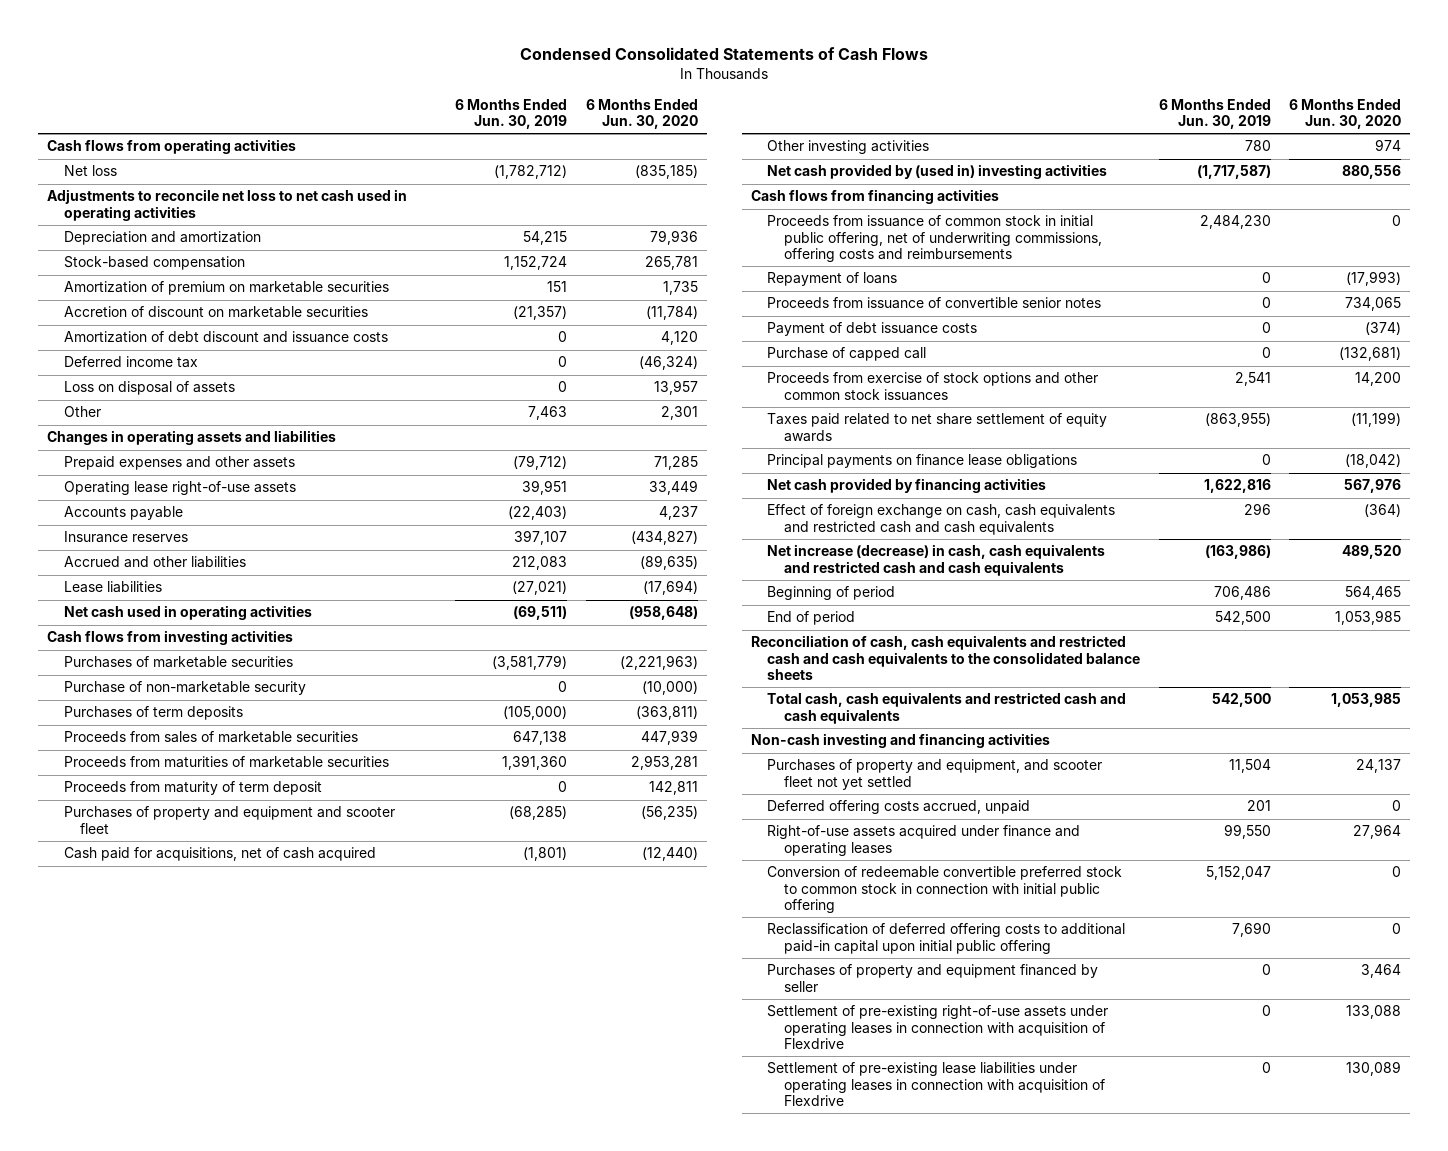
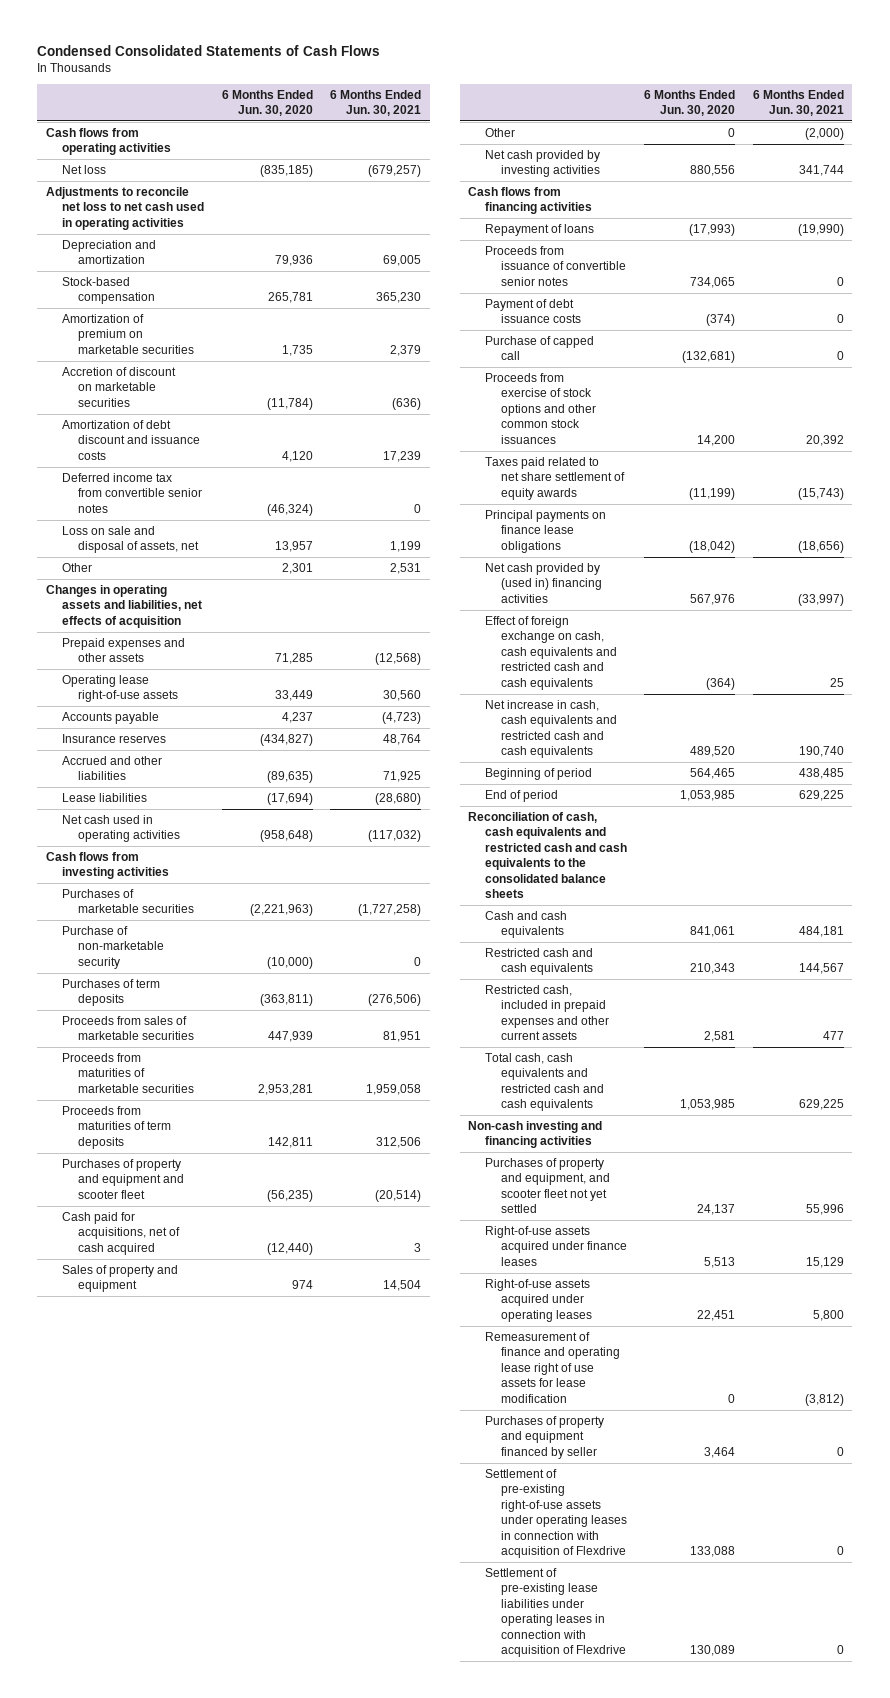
[455,98,568,130] 6 Months Ended Jun. 30, 2019 -> none
none -> [330,89,422,117] 6 Months Ended Jun. 30, 2021
[63,356,198,369] Deferred income tax -> [62,472,203,513] Deferred income tax from convertible senior notes
[63,381,235,396] Loss on disposal of assets -> [62,525,200,554] Loss on sale and disposal of assets, net
[47,430,337,446] Changes in operating assets and liabilities -> [45,584,203,628] Changes in operating assets and liabilities, net effects of acquisition
[63,781,322,796] Proceeds from maturity of term deposit -> [62,1105,172,1149] Proceeds from maturities of term deposits
none -> [62,1264,179,1293] Sales of property and equipment
[767,140,930,155] Other investing activities -> [484,127,515,137] Other
[1374,139,1401,152] 974 -> [728,127,736,137] 0
[767,164,1108,180] Net cash provided by (used in) investing activities -> [484,149,600,178] Net cash provided by investing activities
[767,215,1102,263] Proceeds from issuance of common stock in initial public offering, net of underwriting commissions, offering costs and reimbursements -> none
[767,478,1047,494] Net cash provided by financing activities -> [484,562,602,603] Net cash provided by (used in) financing activities
[767,544,1106,576] Net increase (decrease) in cash, cash equivalents and restricted cash and cash equivalents -> [484,699,617,759] Net increase in cash, cash equivalents and restricted cash and cash equivalents
none -> [484,910,567,939] Cash and cash equivalents
none -> [484,947,593,976] Restricted cash and cash equivalents
none -> [484,984,609,1041] Restricted cash, included in prepaid expenses and other current assets
[767,800,1031,815] Deferred offering costs accrued, unpaid -> none
[767,866,1123,914] Conversion of redeemable convertible preferred stock to common stock in connection with initial public offering -> none
[767,923,1126,954] Reclassification of deferred offering costs to additional paid-in capital upon initial public offering -> none
none -> [484,1225,627,1266] Right-of-use assets acquired under finance leases
[767,825,1081,856] Right-of-use assets acquired under finance and operating leases -> [484,1278,592,1322] Right-of-use assets acquired under operating leases
[1352,824,1401,840] 27,964 -> [697,1309,736,1321] 22,451
none -> [484,1331,620,1403] Remeasurement of finance and operating lease right of use assets for lease modification

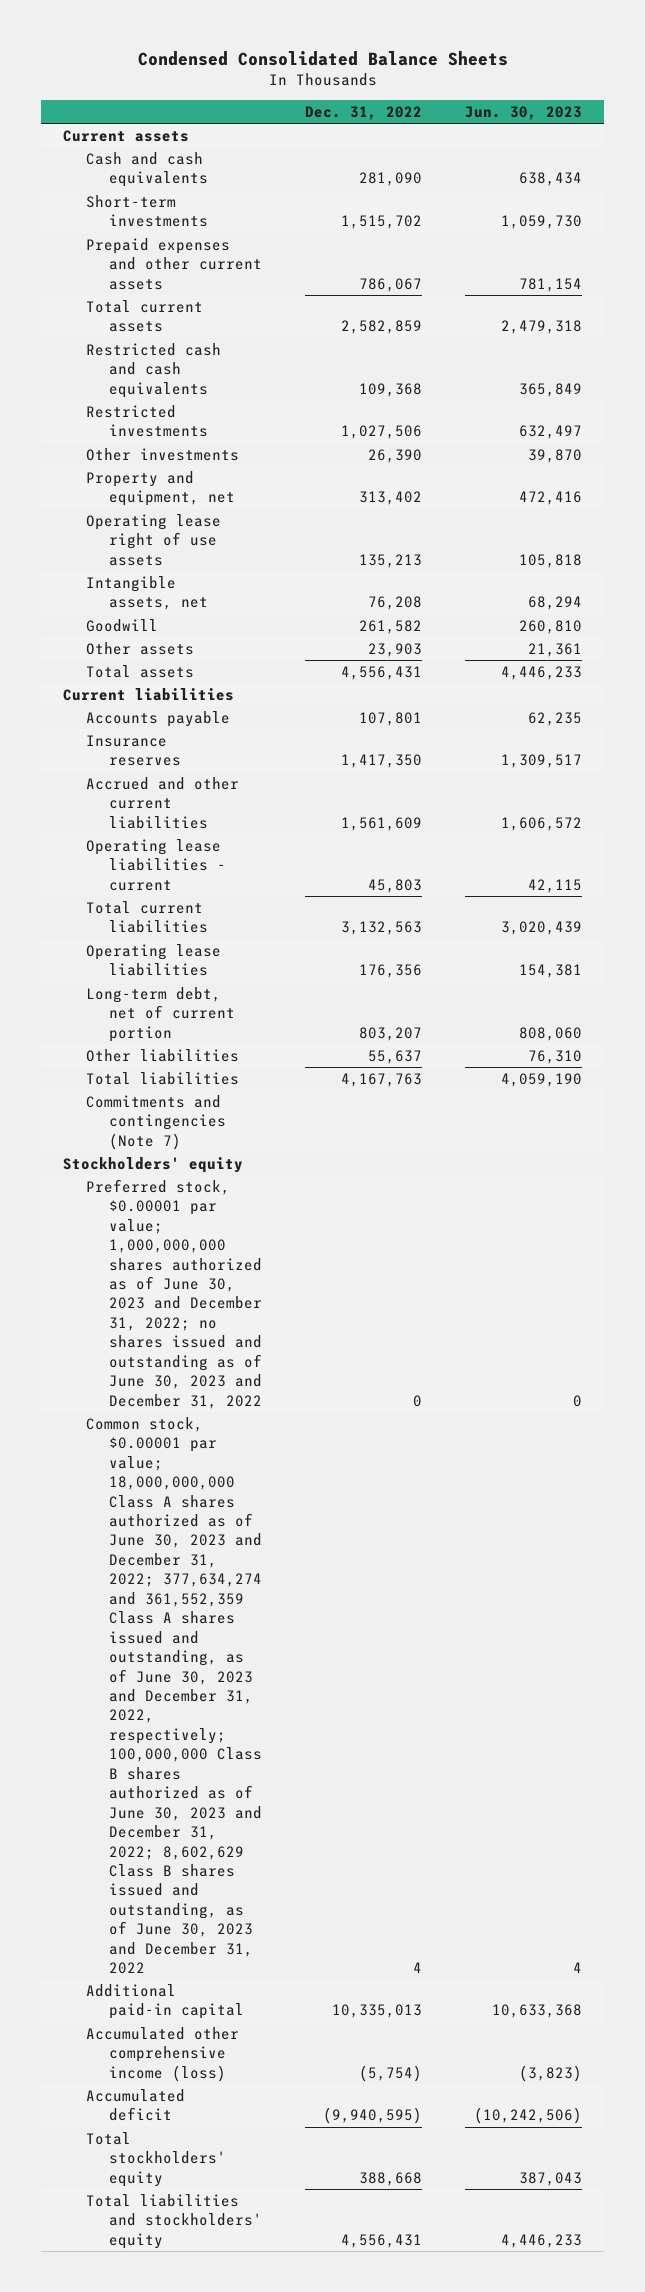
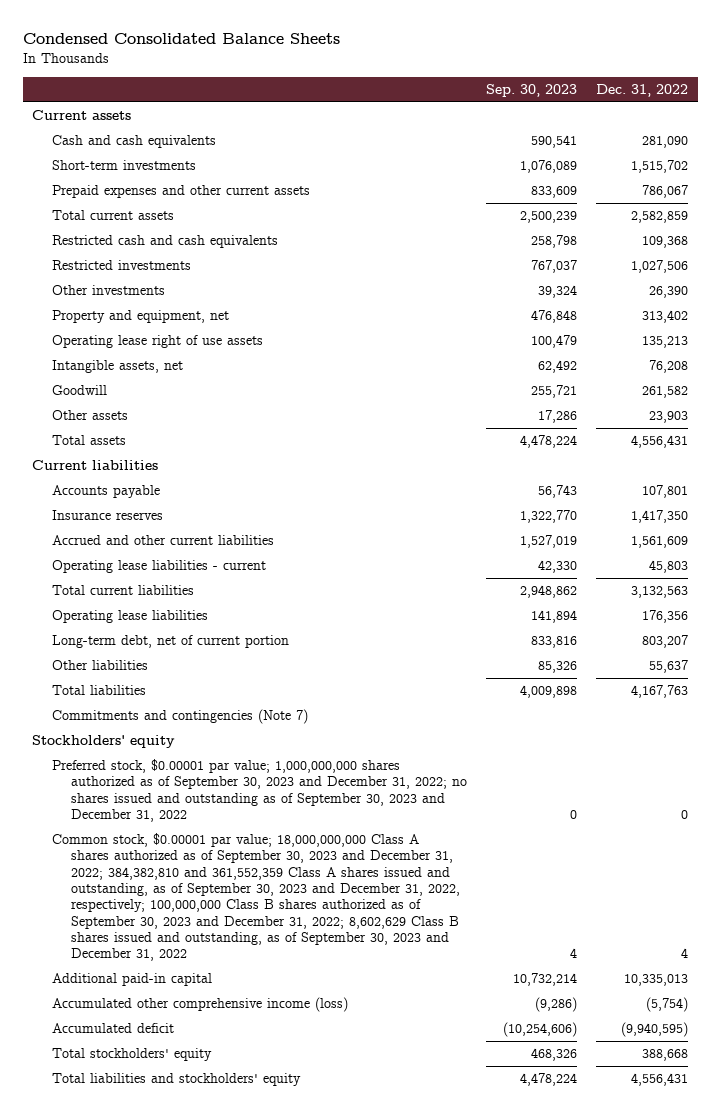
[465,105,583,120] Jun. 30, 2023 -> none
none -> [486,84,578,98] Sep. 30, 2023
[86,1178,263,1409] Preferred stock, $0.00001 par value; 1,000,000,000 shares authorized as of June 30, 2023 and December 31, 2022; no shares issued and outstanding as of June 30, 2023 and December 31, 2022 -> [51,759,467,823] Preferred stock, $0.00001 par value; 1,000,000,000 shares authorized as of September 30, 2023 and December 31, 2022; no shares issued and outstanding as of September 30, 2023 and December 31, 2022
[86,1416,263,1975] Common stock, $0.00001 par value; 18,000,000,000 Class A shares authorized as of June 30, 2023 and December 31, 2022; 377,634,274 and 361,552,359 Class A shares issued and outstanding, as of June 30, 2023 and December 31, 2022, respectively; 100,000,000 Class B shares authorized as of June 30, 2023 and December 31, 2022; 8,602,629 Class B shares issued and outstanding, as of June 30, 2023 and December 31, 2022 -> [51,833,460,962] Common stock, $0.00001 par value; 18,000,000,000 Class A shares authorized as of September 30, 2023 and December 31, 2022; 384,382,810 and 361,552,359 Class A shares issued and outstanding, as of September 30, 2023 and December 31, 2022, respectively; 100,000,000 Class B shares authorized as of September 30, 2023 and December 31, 2022; 8,602,629 Class B shares issued and outstanding, as of September 30, 2023 and December 31, 2022

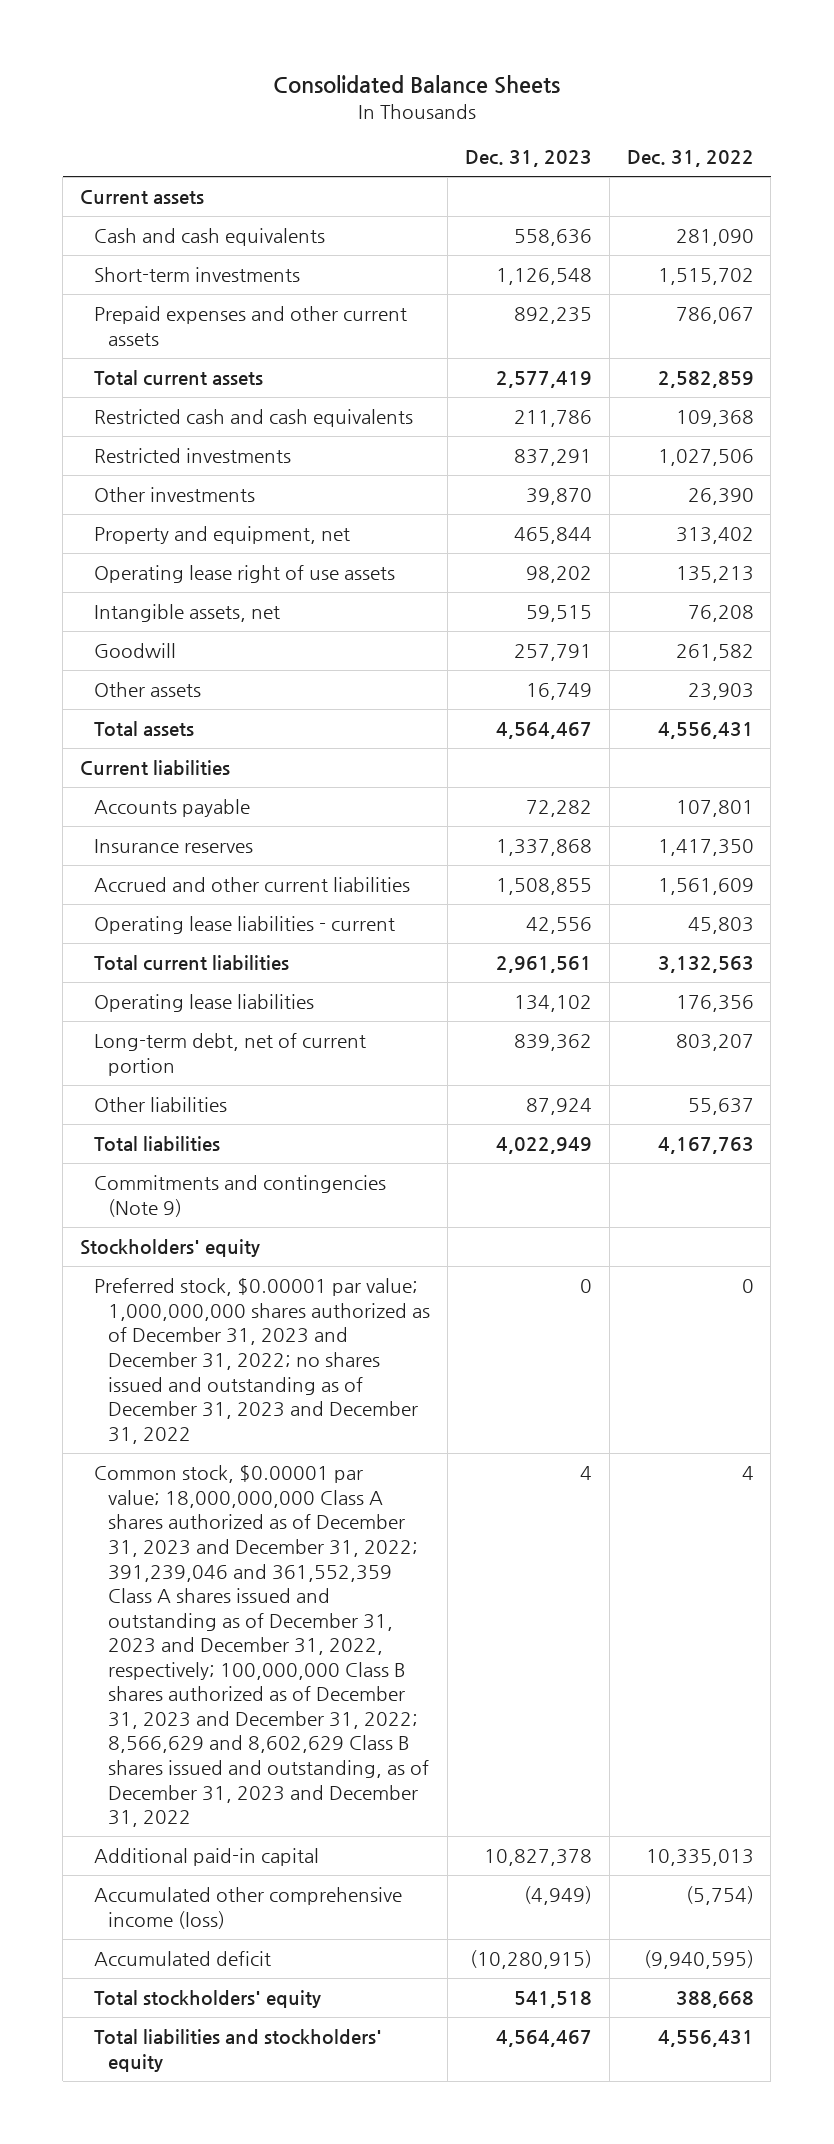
[22,33,340,45] Condensed Consolidated Balance Sheets -> [272,75,560,95] Consolidated Balance Sheets
[486,84,578,98] Sep. 30, 2023 -> none
none -> [464,150,592,168] Dec. 31, 2023
[51,709,308,725] Commitments and contingencies (Note 7) -> [94,1175,387,1217] Commitments and contingencies (Note 9)
[51,759,467,823] Preferred stock, $0.00001 par value; 1,000,000,000 shares authorized as of September 30, 2023 and December 31, 2022; no shares issued and outstanding as of September 30, 2023 and December 31, 2022 -> [94,1278,431,1444] Preferred stock, $0.00001 par value; 1,000,000,000 shares authorized as of December 31, 2023 and December 31, 2022; no shares issued and outstanding as of December 31, 2023 and December 31, 2022
[51,833,460,962] Common stock, $0.00001 par value; 18,000,000,000 Class A shares authorized as of September 30, 2023 and December 31, 2022; 384,382,810 and 361,552,359 Class A shares issued and outstanding, as of September 30, 2023 and December 31, 2022, respectively; 100,000,000 Class B shares authorized as of September 30, 2023 and December 31, 2022; 8,602,629 Class B shares issued and outstanding, as of September 30, 2023 and December 31, 2022 -> [94,1465,430,1828] Common stock, $0.00001 par value; 18,000,000,000 Class A shares authorized as of December 31, 2023 and December 31, 2022; 391,239,046 and 361,552,359 Class A shares issued and outstanding as of December 31, 2023 and December 31, 2022, respectively; 100,000,000 Class B shares authorized as of December 31, 2023 and December 31, 2022; 8,566,629 and 8,602,629 Class B shares issued and outstanding, as of December 31, 2023 and December 31, 2022

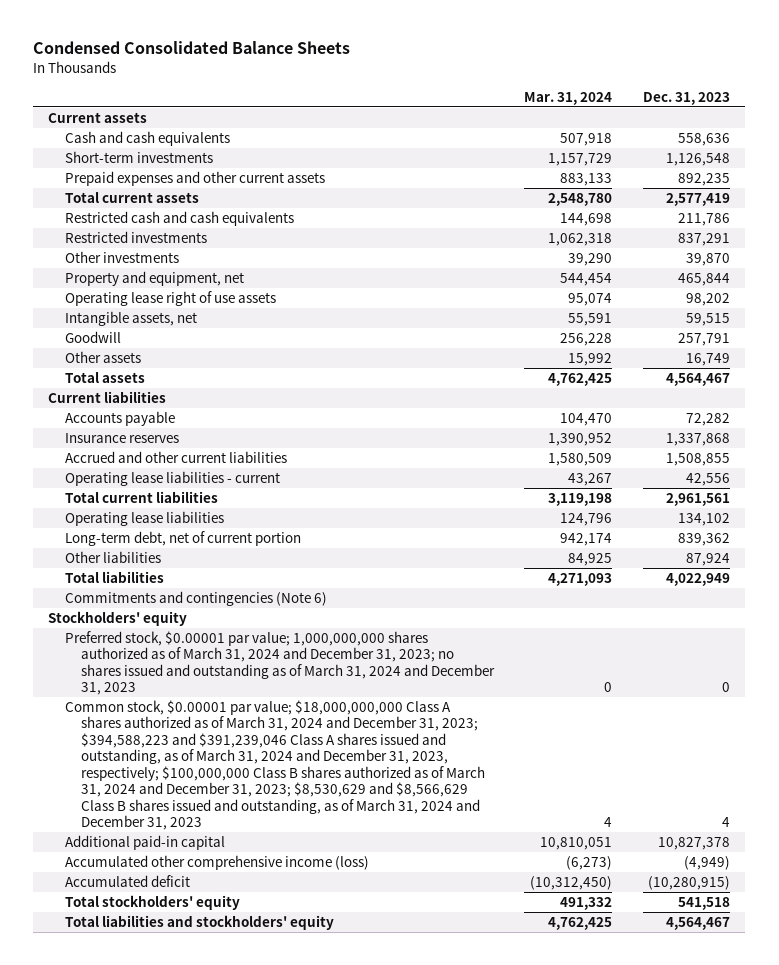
[272,75,560,95] Consolidated Balance Sheets -> [33,41,351,55] Condensed Consolidated Balance Sheets
[626,150,754,168] Dec. 31, 2022 -> none
none -> [524,91,613,105] Mar. 31, 2024
[94,1175,387,1217] Commitments and contingencies (Note 9) -> [64,590,327,606] Commitments and contingencies (Note 6)
[94,1278,431,1444] Preferred stock, $0.00001 par value; 1,000,000,000 shares authorized as of December 31, 2023 and December 31, 2022; no shares issued and outstanding as of December 31, 2023 and December 31, 2022 -> [64,630,495,696] Preferred stock, $0.00001 par value; 1,000,000,000 shares authorized as of March 31, 2024 and December 31, 2023; no shares issued and outstanding as of March 31, 2024 and December 31, 2023
[94,1465,430,1828] Common stock, $0.00001 par value; 18,000,000,000 Class A shares authorized as of December 31, 2023 and December 31, 2022; 391,239,046 and 361,552,359 Class A shares issued and outstanding as of December 31, 2023 and December 31, 2022, respectively; 100,000,000 Class B shares authorized as of December 31, 2023 and December 31, 2022; 8,566,629 and 8,602,629 Class B shares issued and outstanding, as of December 31, 2023 and December 31, 2022 -> [64,699,485,831] Common stock, $0.00001 par value; $18,000,000,000 Class A shares authorized as of March 31, 2024 and December 31, 2023; $394,588,223 and $391,239,046 Class A shares issued and outstanding, as of March 31, 2024 and December 31, 2023, respectively; $100,000,000 Class B shares authorized as of March 31, 2024 and December 31, 2023; $8,530,629 and $8,566,629 Class B shares issued and outstanding, as of March 31, 2024 and December 31, 2023

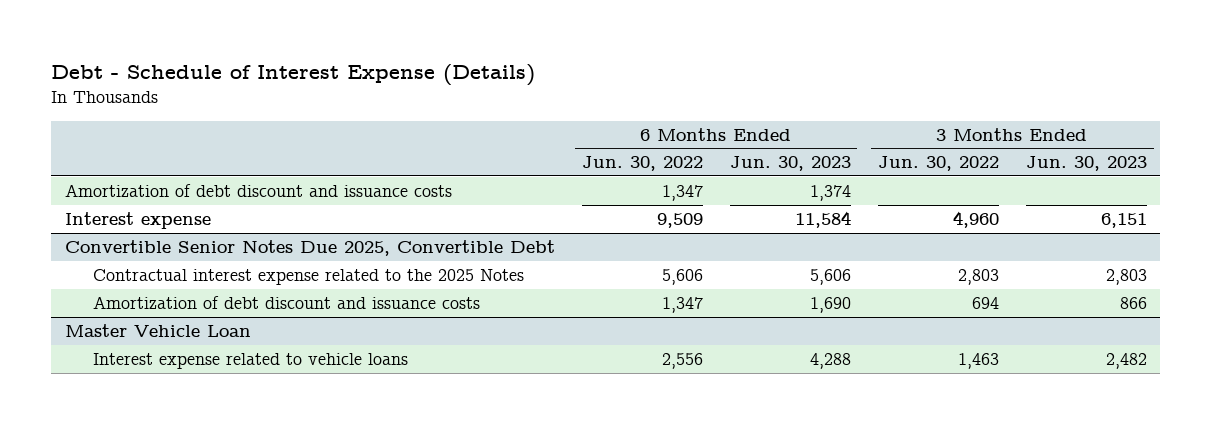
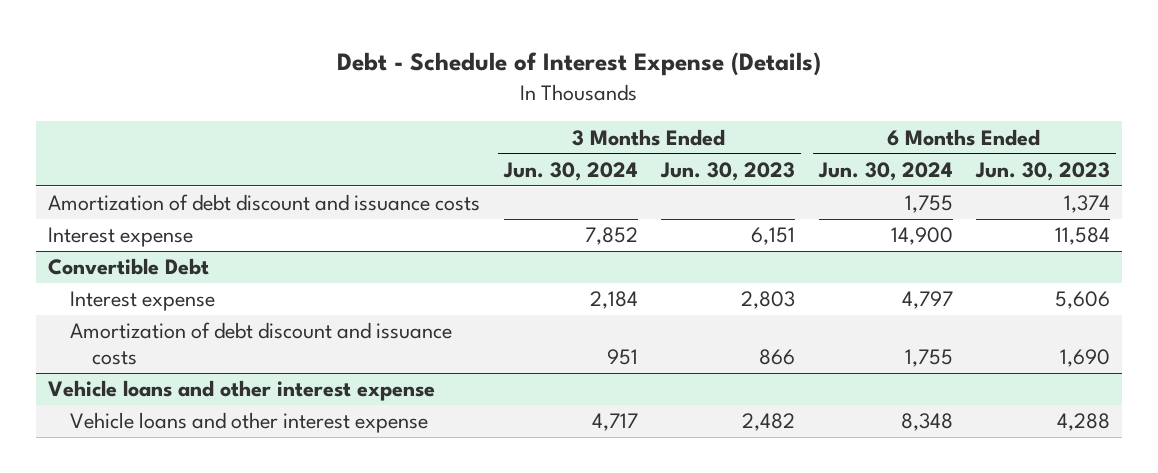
[581,156,703,172] Jun. 30, 2022 -> none
[877,156,999,172] Jun. 30, 2022 -> none
none -> [502,162,638,182] Jun. 30, 2024
none -> [817,162,953,182] Jun. 30, 2024
[64,239,555,256] Convertible Senior Notes Due 2025, Convertible Debt -> none
none -> [48,258,210,276] Convertible Debt
[92,268,524,285] Contractual interest expense related to the 2025 Notes -> [70,291,216,312] Interest expense
[64,323,251,337] Master Vehicle Loan -> [48,380,436,402] Vehicle loans and other interest expense
[92,352,408,369] Interest expense related to vehicle loans -> [70,412,429,434] Vehicle loans and other interest expense

